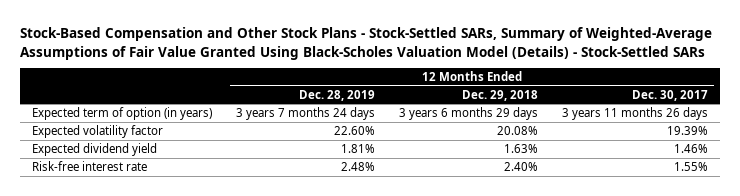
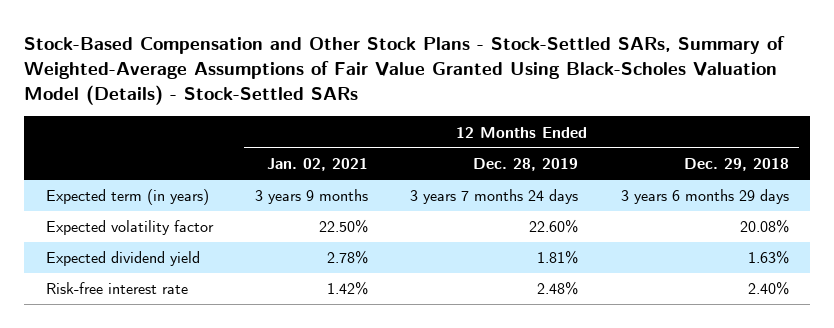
[632,89,709,101] Dec. 30, 2017 -> none
none -> [266,158,368,172] Jan. 02, 2021
[32,106,213,120] Expected term of option (in years) -> [45,189,209,206] Expected term (in years)

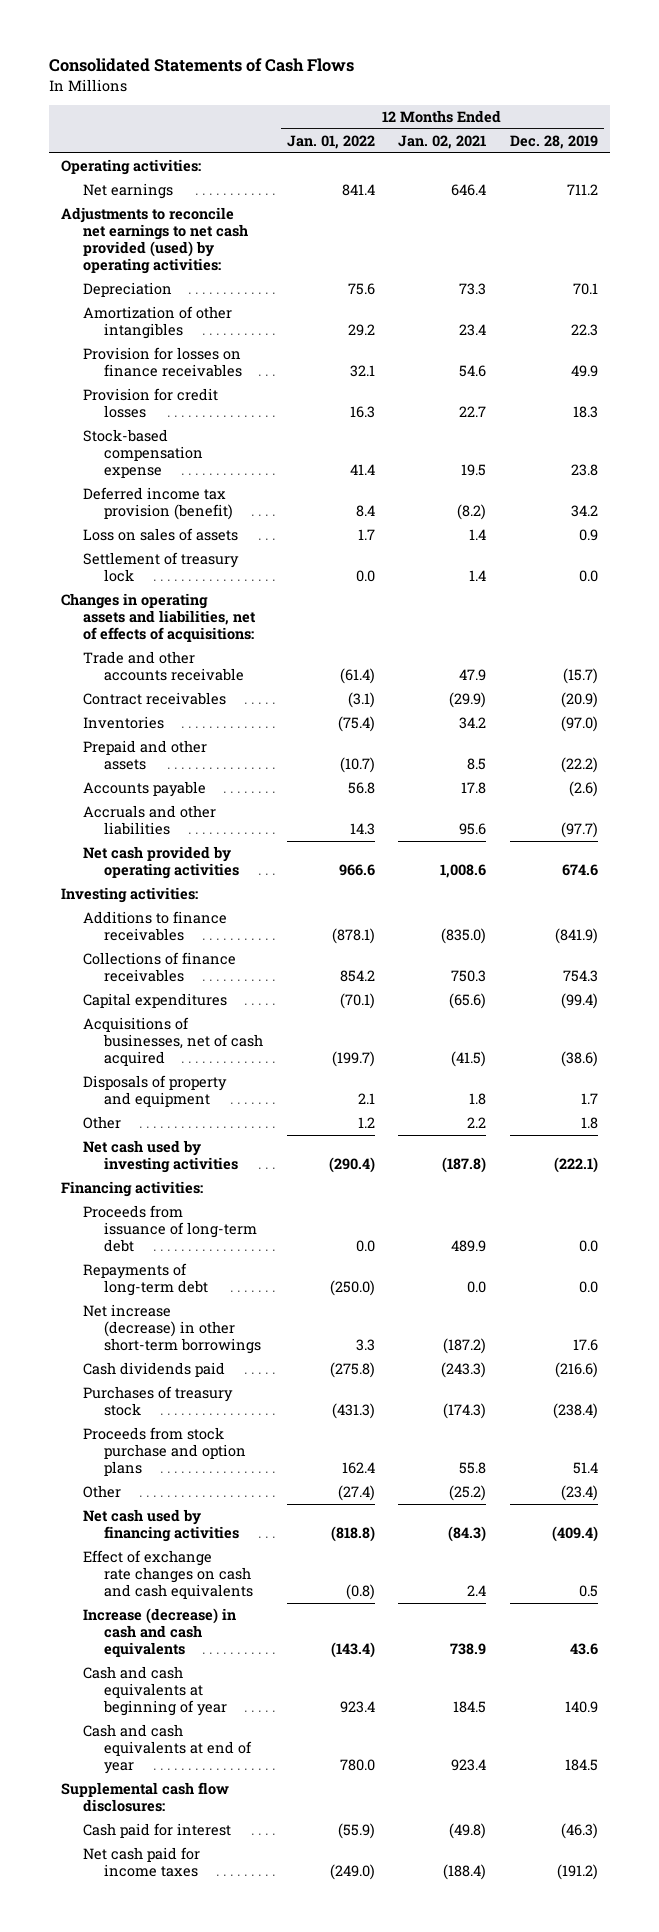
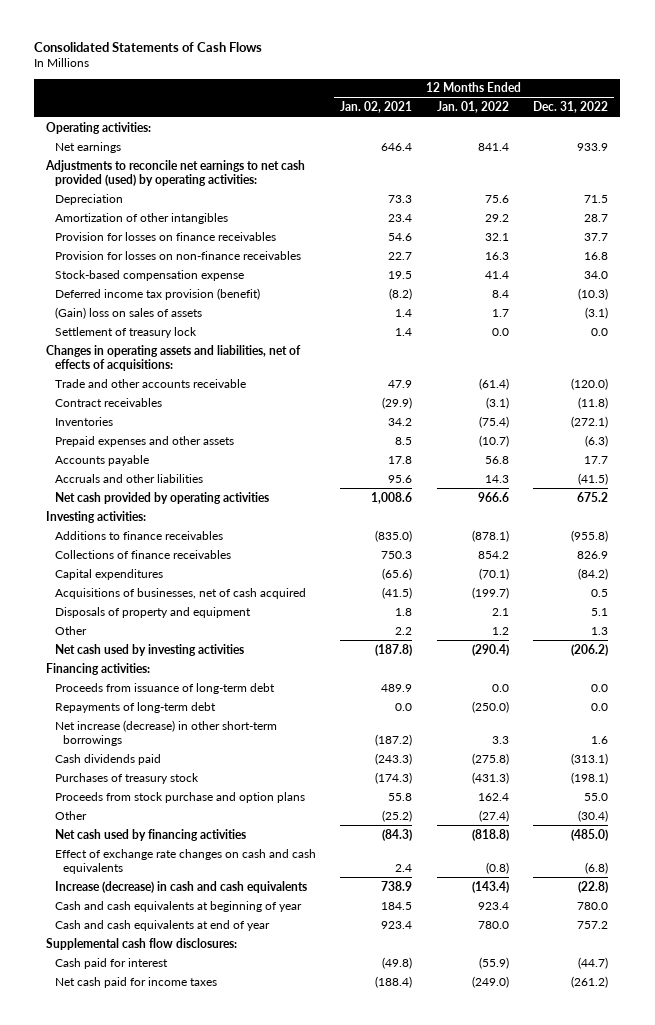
[510,134,599,149] Dec. 28, 2019 -> none
none -> [533,101,609,114] Dec. 31, 2022
[82,388,218,418] Provision for credit losses -> [54,250,301,260] Provision for losses on non-finance receivables
[82,528,238,542] Loss on sales of assets -> [54,306,202,319] (Gain) loss on sales of assets
[82,740,207,770] Prepaid and other assets -> [54,435,234,447] Prepaid expenses and other assets

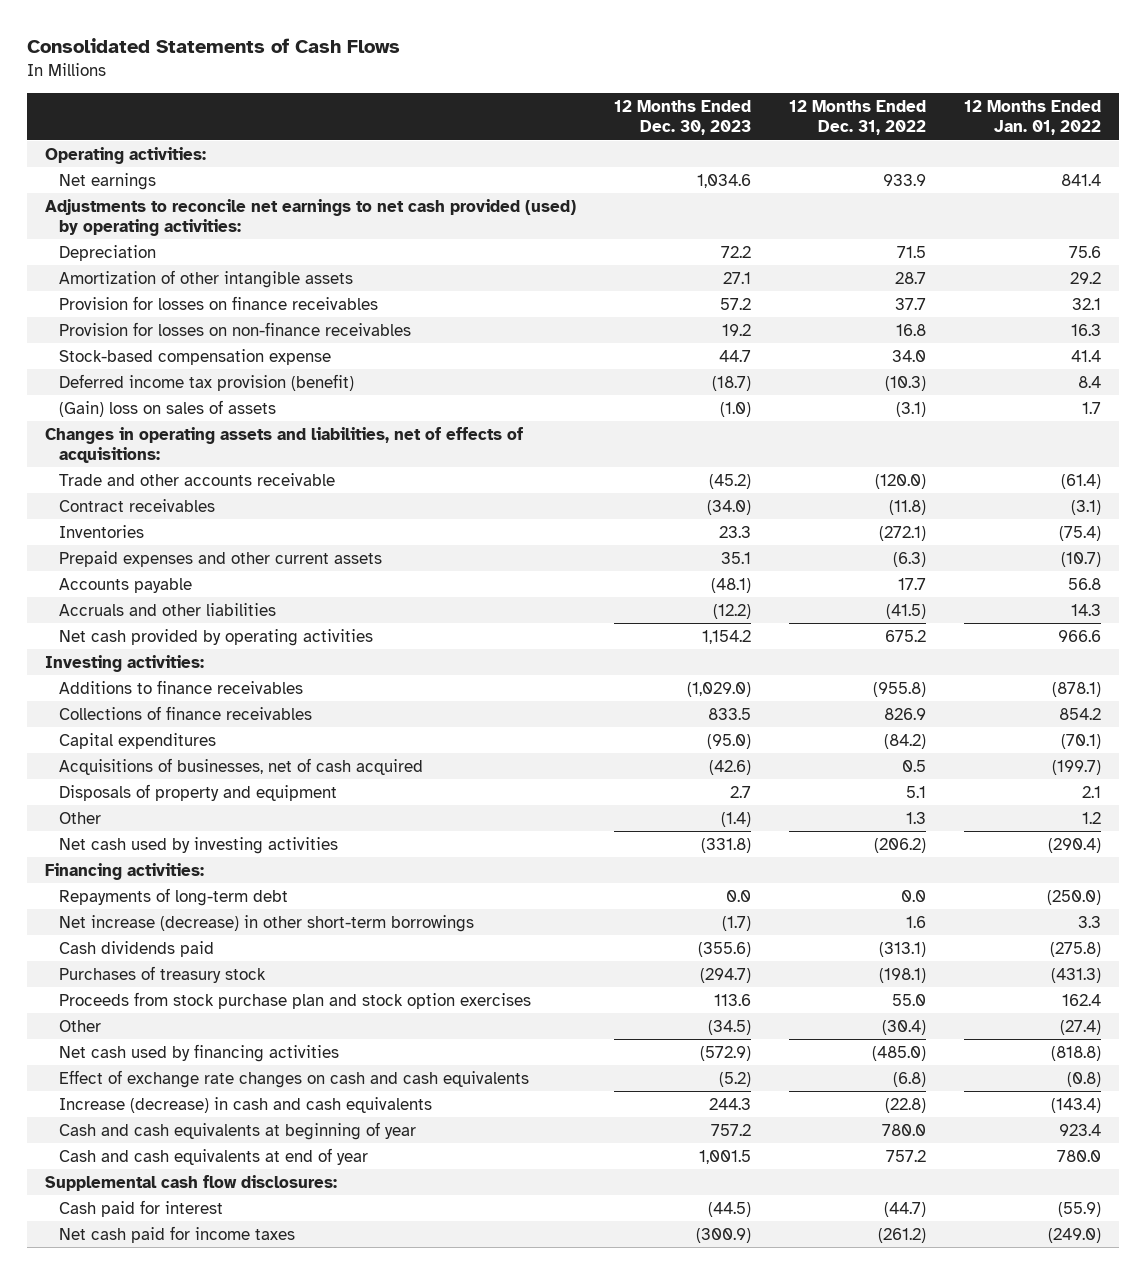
[340,101,413,114] Jan. 02, 2021 -> none
none -> [614,100,752,136] 12 Months Ended Dec. 30, 2023
[54,212,228,224] Amortization of other intangibles -> [59,269,354,288] Amortization of other intangible assets
[54,326,197,338] Settlement of treasury lock -> none
[54,435,234,447] Prepaid expenses and other assets -> [59,550,383,567] Prepaid expenses and other current assets
[54,682,275,694] Proceeds from issuance of long-term debt -> none
[54,791,305,803] Proceeds from stock purchase and option plans -> [59,991,532,1009] Proceeds from stock purchase plan and stock option exercises

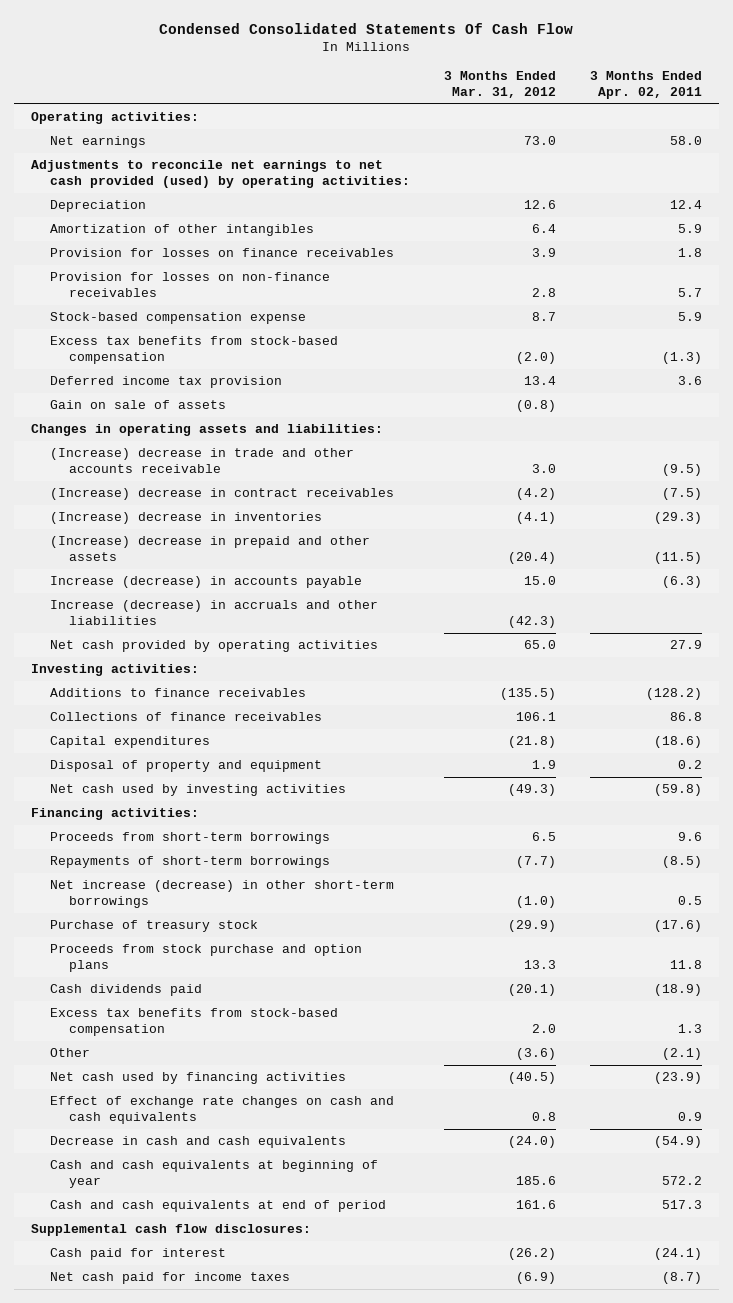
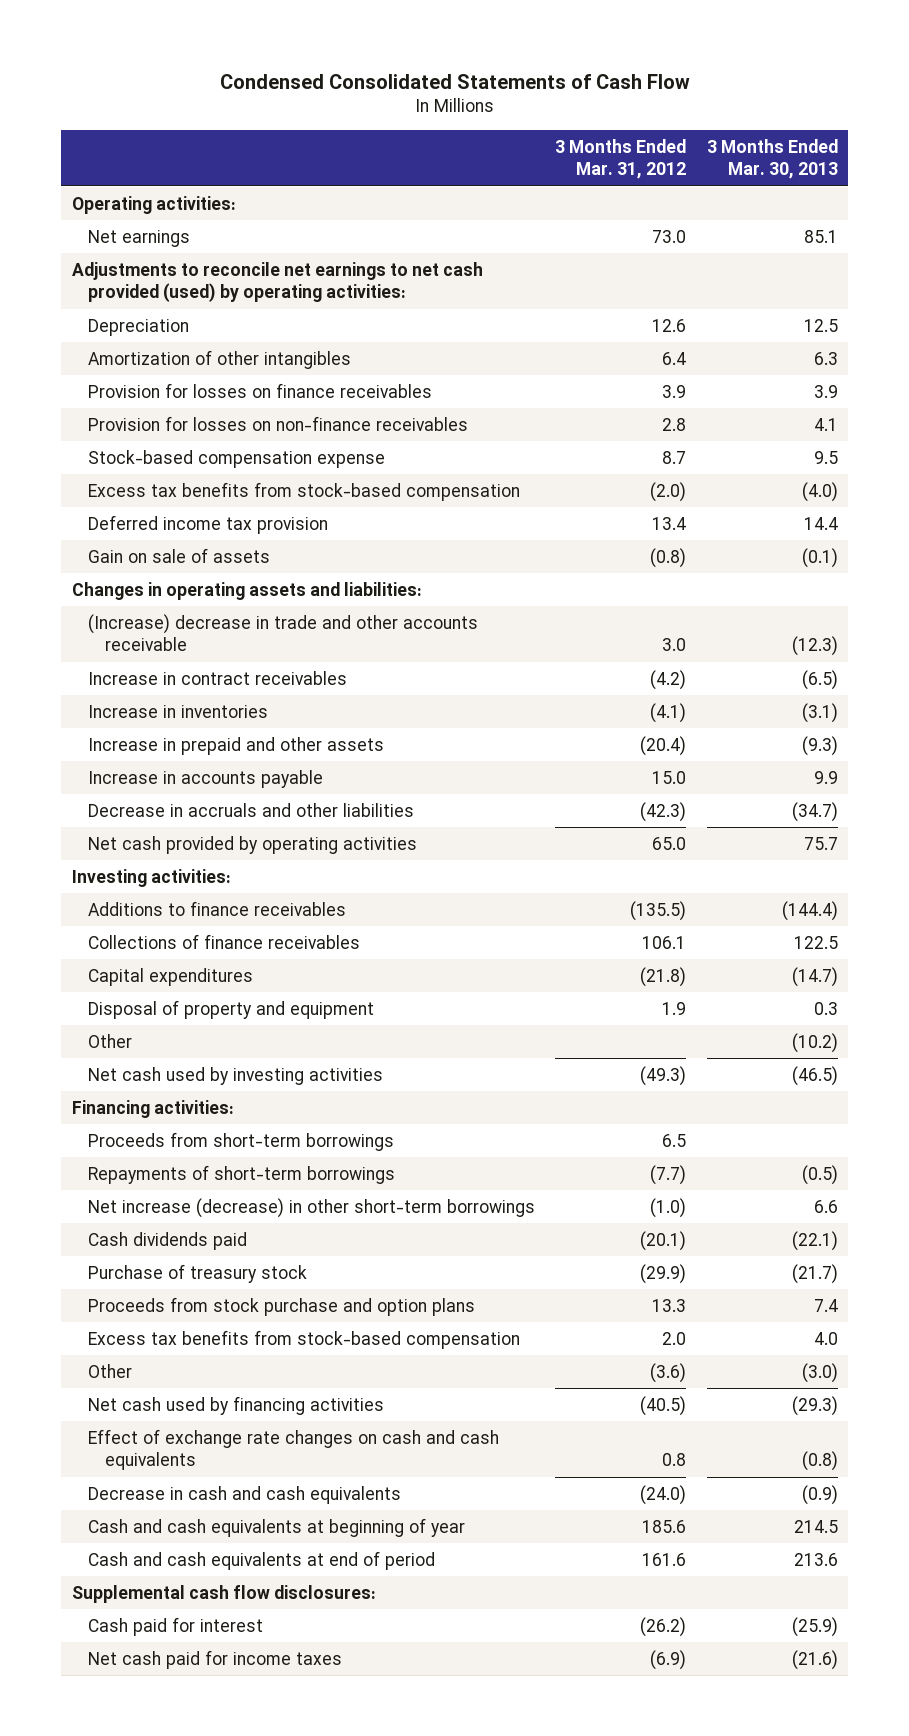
[159,22,574,34] Condensed Consolidated Statements Of Cash Flow -> [219,73,690,89] Condensed Consolidated Statements of Cash Flow
[589,70,702,99] 3 Months Ended Apr. 02, 2011 -> none
none -> [706,138,838,180] 3 Months Ended Mar. 30, 2013
[49,488,394,501] (Increase) decrease in contract receivables -> [88,670,348,685] Increase in contract receivables
[49,512,322,525] (Increase) decrease in inventories -> [88,704,269,718] Increase in inventories
[49,536,370,562] (Increase) decrease in prepaid and other assets -> [88,736,385,755] Increase in prepaid and other assets
[49,576,362,589] Increase (decrease) in accounts payable -> [88,769,324,788] Increase in accounts payable
[49,600,378,626] Increase (decrease) in accruals and other liabilities -> [88,802,415,817] Decrease in accruals and other liabilities
none -> [88,1033,133,1048] Other
[49,984,202,997] Cash dividends paid -> [88,1231,248,1250] Cash dividends paid

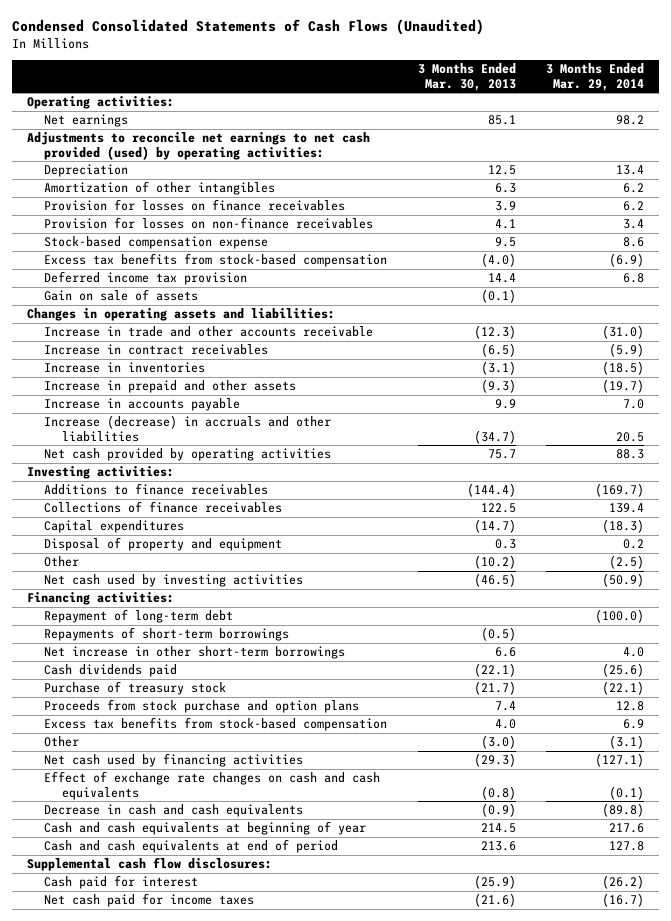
[219,73,690,89] Condensed Consolidated Statements of Cash Flow -> [11,19,484,36] Condensed Consolidated Statements of Cash Flows (Unaudited)
[555,138,687,180] 3 Months Ended Mar. 31, 2012 -> none
none -> [546,63,645,91] 3 Months Ended Mar. 29, 2014
[88,613,479,652] (Increase) decrease in trade and other accounts receivable -> [44,326,374,338] Increase in trade and other accounts receivable
[88,802,415,817] Decrease in accruals and other liabilities -> [44,415,332,442] Increase (decrease) in accruals and other liabilities
[88,1131,395,1151] Proceeds from short-term borrowings -> none
none -> [44,609,234,624] Repayment of long-term debt
[88,1197,536,1218] Net increase (decrease) in other short-term borrowings -> [44,646,346,660] Net increase in other short-term borrowings

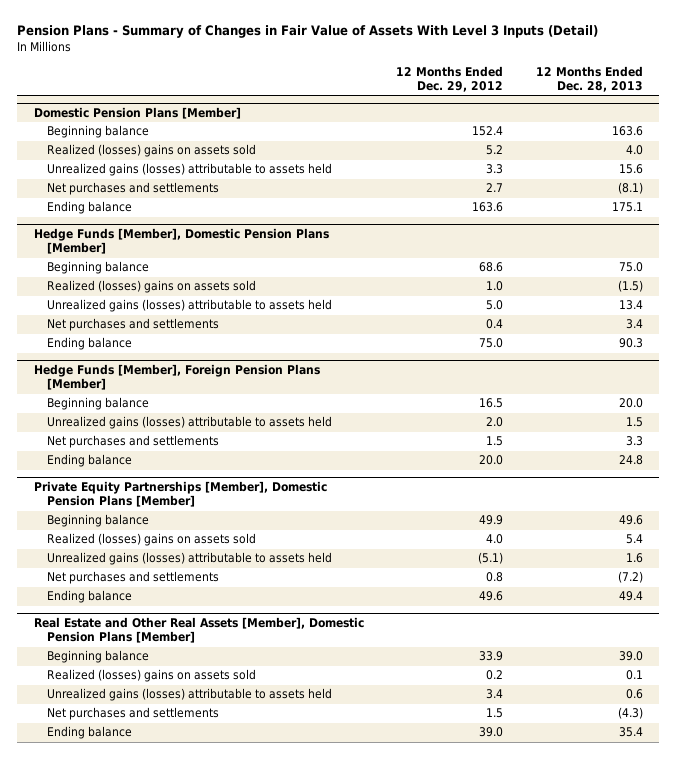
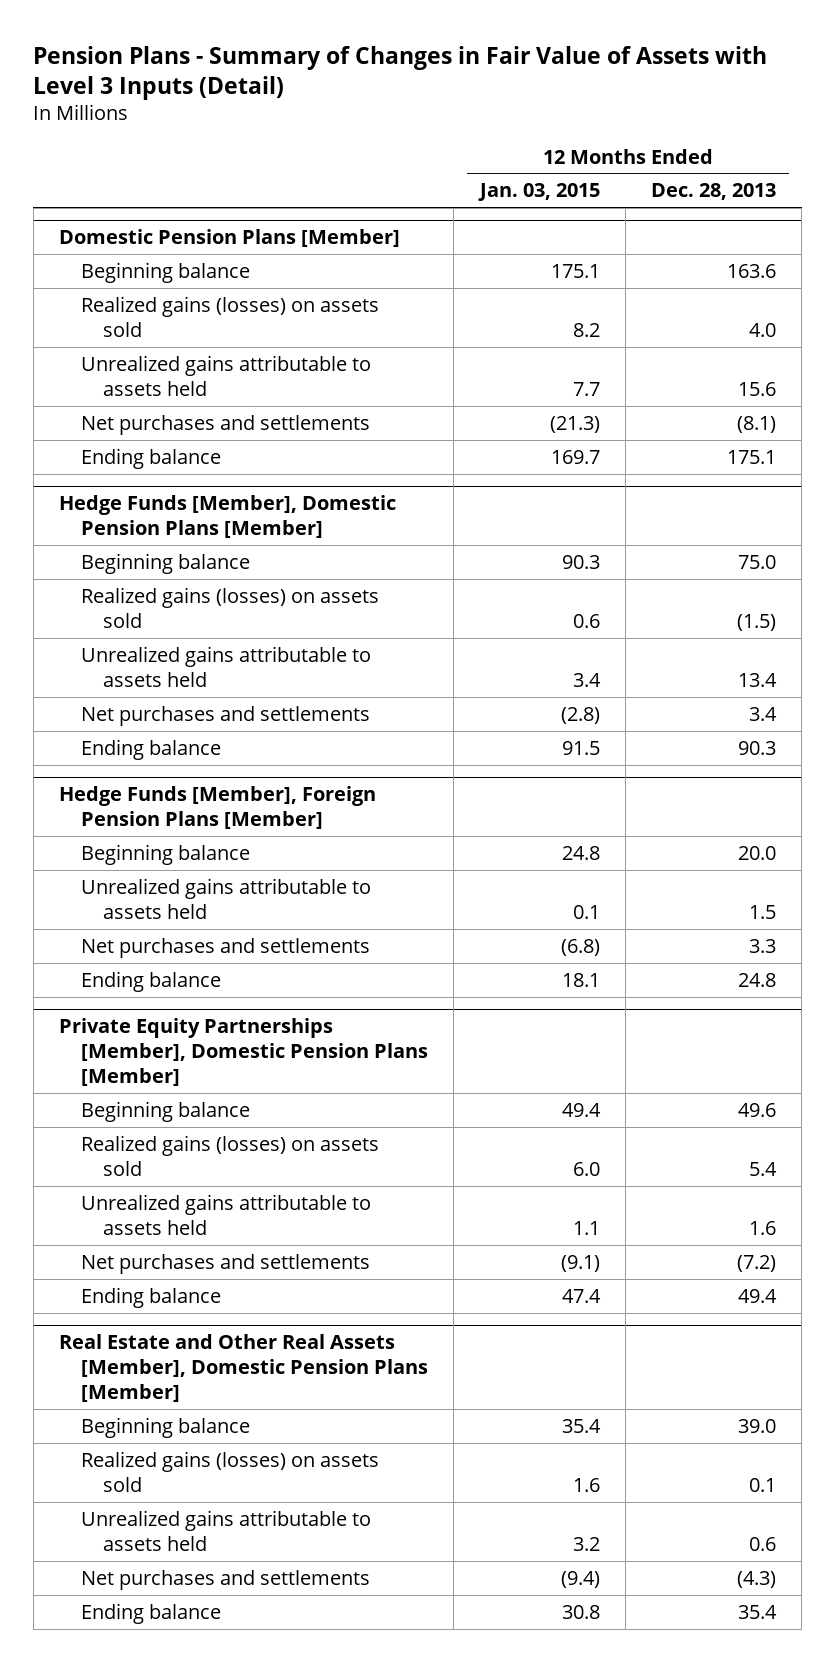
[17,25,599,39] Pension Plans - Summary of Changes in Fair Value of Assets With Level 3 Inputs (Detail) -> [33,45,768,100] Pension Plans - Summary of Changes in Fair Value of Assets with Level 3 Inputs (Detail)
[396,65,504,93] 12 Months Ended Dec. 29, 2012 -> none
none -> [477,183,600,202] Jan. 03, 2015
[47,144,257,158] Realized (losses) gains on assets sold -> [81,295,380,337] Realized gains (losses) on assets sold
[47,163,333,177] Unrealized gains (losses) attributable to assets held -> [81,354,372,396] Unrealized gains attributable to assets held
[47,280,257,294] Realized (losses) gains on assets sold -> [81,586,380,628] Realized gains (losses) on assets sold
[47,299,333,313] Unrealized gains (losses) attributable to assets held -> [81,645,372,687] Unrealized gains attributable to assets held
[47,416,333,430] Unrealized gains (losses) attributable to assets held -> [81,877,372,919] Unrealized gains attributable to assets held
[47,533,257,547] Realized (losses) gains on assets sold -> [81,1134,380,1176] Realized gains (losses) on assets sold
[47,552,333,566] Unrealized gains (losses) attributable to assets held -> [81,1193,372,1235] Unrealized gains attributable to assets held
[47,669,257,683] Realized (losses) gains on assets sold -> [81,1450,380,1492] Realized gains (losses) on assets sold
[47,688,333,702] Unrealized gains (losses) attributable to assets held -> [81,1509,372,1551] Unrealized gains attributable to assets held

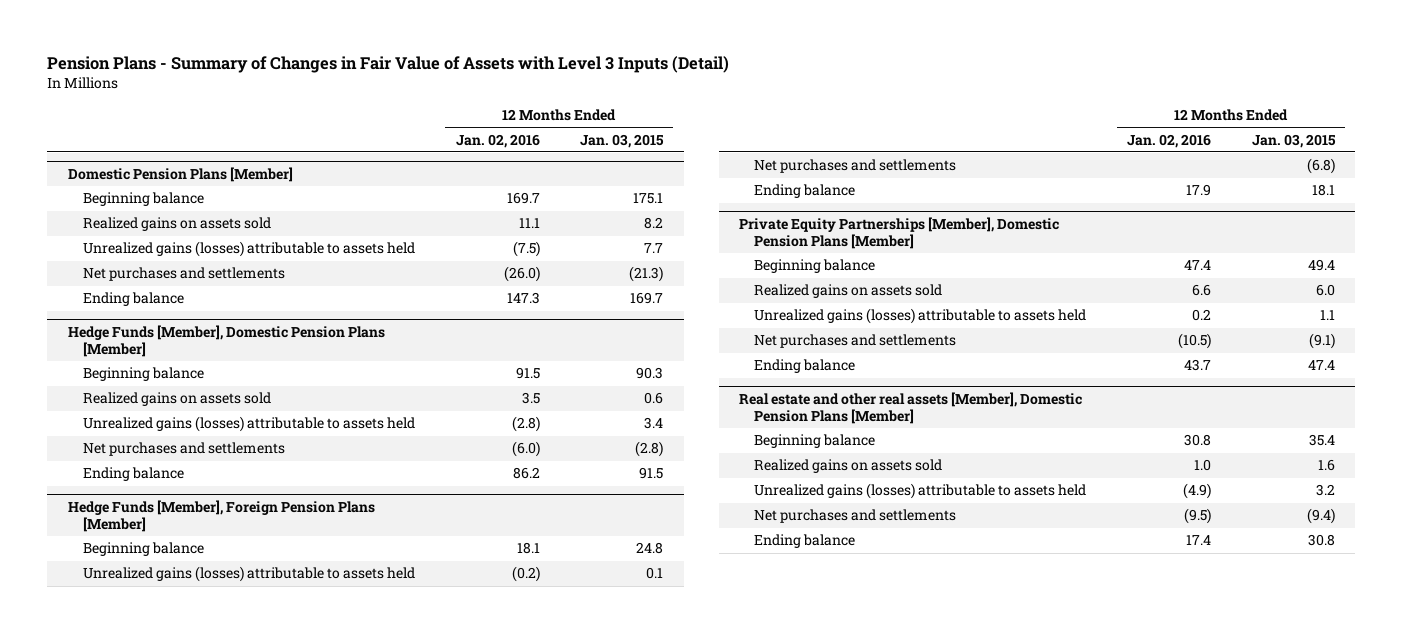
[651,183,777,201] Dec. 28, 2013 -> none
none -> [455,133,540,148] Jan. 02, 2016
[81,295,380,337] Realized gains (losses) on assets sold -> [82,217,271,232] Realized gains on assets sold
[81,354,372,396] Unrealized gains attributable to assets held -> [82,241,415,258] Unrealized gains (losses) attributable to assets held
[81,586,380,628] Realized gains (losses) on assets sold -> [82,392,271,407] Realized gains on assets sold
[81,645,372,687] Unrealized gains attributable to assets held -> [82,416,415,433] Unrealized gains (losses) attributable to assets held
[81,877,372,919] Unrealized gains attributable to assets held -> [82,566,415,583] Unrealized gains (losses) attributable to assets held
[81,1134,380,1176] Realized gains (losses) on assets sold -> [754,284,943,299] Realized gains on assets sold
[81,1193,372,1235] Unrealized gains attributable to assets held -> [754,308,1087,325] Unrealized gains (losses) attributable to assets held
[58,1334,429,1403] Real Estate and Other Real Assets [Member], Domestic Pension Plans [Member] -> [739,391,1083,424] Real estate and other real assets [Member], Domestic Pension Plans [Member]
[81,1450,380,1492] Realized gains (losses) on assets sold -> [754,459,943,474] Realized gains on assets sold
[81,1509,372,1551] Unrealized gains attributable to assets held -> [754,483,1087,500] Unrealized gains (losses) attributable to assets held

